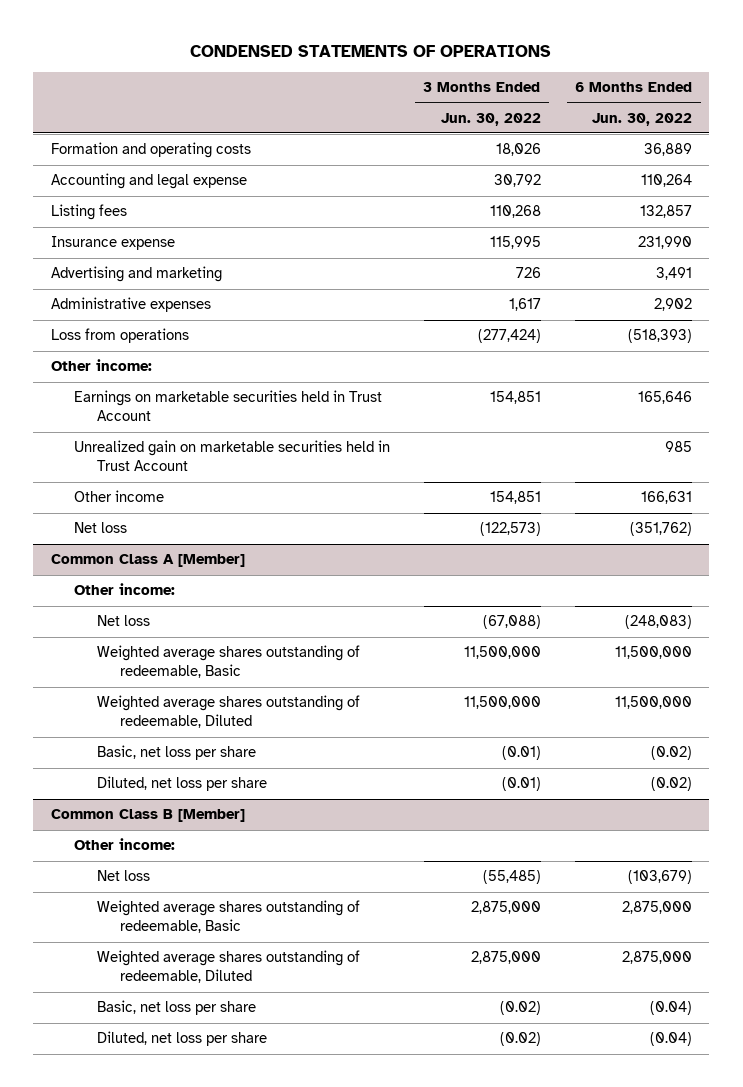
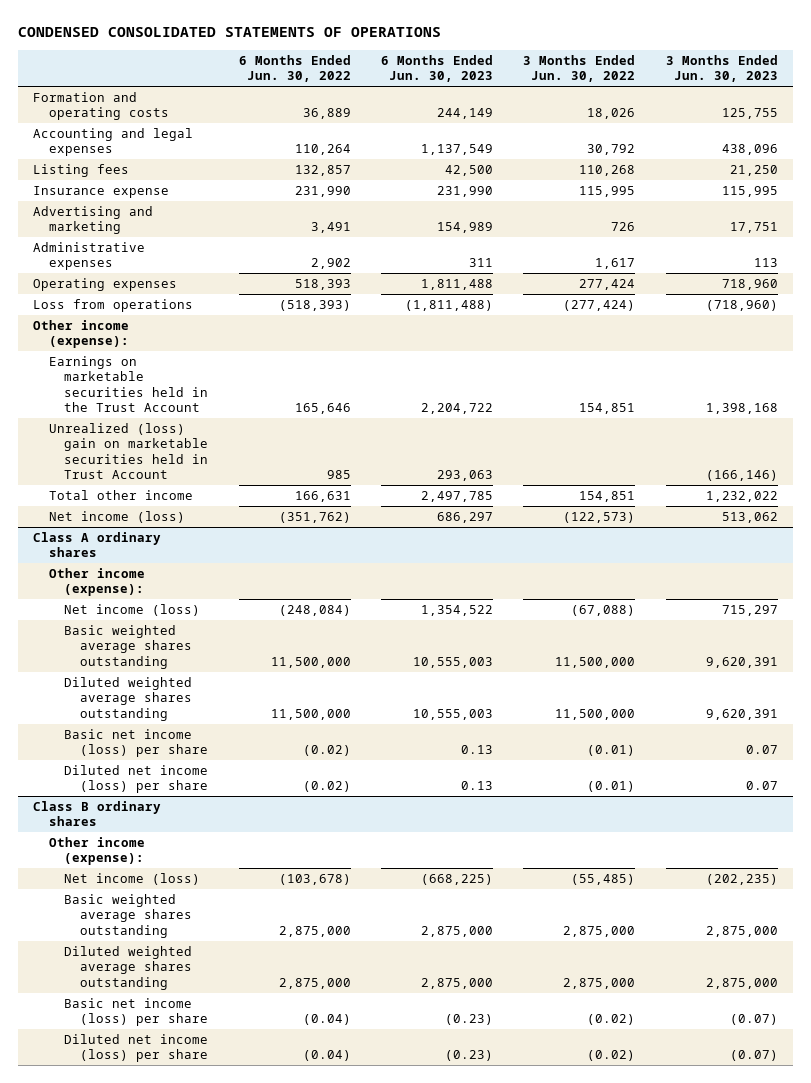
[190,44,552,57] CONDENSED STATEMENTS OF OPERATIONS -> [17,27,441,38] CONDENSED CONSOLIDATED STATEMENTS OF OPERATIONS
none -> [381,55,494,83] 6 Months Ended Jun. 30, 2023
none -> [665,55,778,83] 3 Months Ended Jun. 30, 2023
[50,173,247,190] Accounting and legal expense -> [33,128,194,157] Accounting and legal expenses
none -> [33,278,178,292] Operating expenses
[50,359,152,372] Other income: -> [33,320,130,349] Other income (expense):
[73,390,382,422] Earnings on marketable securities held in Trust Account -> [48,356,209,412] Earnings on marketable securities held in the Trust Account
[73,440,390,472] Unrealized gain on marketable securities held in Trust Account -> [48,423,209,479] Unrealized (loss) gain on marketable securities held in Trust Account
[73,490,164,503] Other income -> [48,490,193,501] Total other income
[73,522,127,534] Net loss -> [48,511,185,524] Net income (loss)
[50,554,245,568] Common Class A [Member] -> [33,532,162,558] Class A ordinary shares
[73,583,175,596] Other income: -> [48,568,145,597] Other income (expense):
[96,615,150,627] Net loss -> [64,604,201,617] Net income (loss)
[625,615,693,630] (248,083) -> [278,605,351,617] (248,084)
[96,645,360,679] Weighted average shares outstanding of redeemable, Basic -> [64,625,193,669] Basic weighted average shares outstanding
[96,695,360,729] Weighted average shares outstanding of redeemable, Diluted -> [64,677,193,721] Diluted weighted average shares outstanding
[96,745,256,761] Basic, net loss per share -> [64,729,209,758] Basic net income (loss) per share
[96,776,267,792] Diluted, net loss per share -> [64,765,209,794] Diluted net income (loss) per share
[50,809,245,823] Common Class B [Member] -> [33,801,162,827] Class B ordinary shares
[73,838,175,851] Other income: -> [48,837,145,866] Other income (expense):
[96,870,150,882] Net loss -> [64,873,201,886] Net income (loss)
[628,870,693,885] (103,679) -> [278,874,351,886] (103,678)
[96,900,360,934] Weighted average shares outstanding of redeemable, Basic -> [64,894,193,938] Basic weighted average shares outstanding
[96,950,360,984] Weighted average shares outstanding of redeemable, Diluted -> [64,946,193,990] Diluted weighted average shares outstanding
[96,1000,256,1016] Basic, net loss per share -> [64,998,209,1027] Basic net income (loss) per share
[96,1031,267,1047] Diluted, net loss per share -> [64,1034,209,1063] Diluted net income (loss) per share

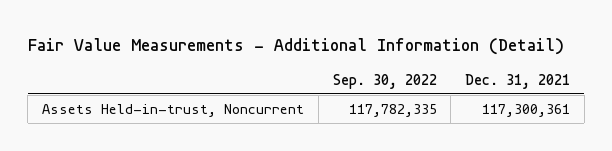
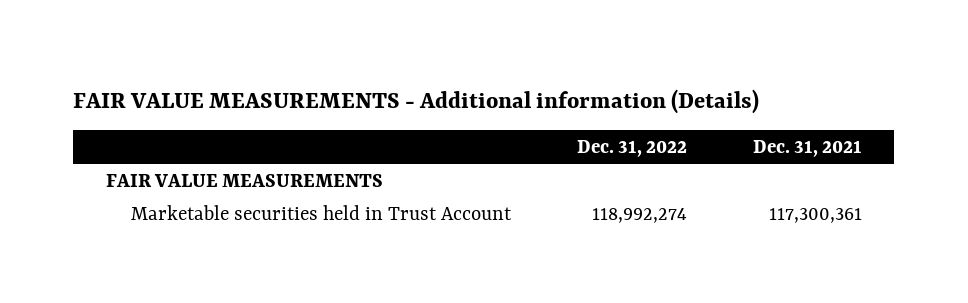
[27,37,564,55] Fair Value Measurements - Additional Information (Detail) -> [73,88,760,114] FAIR VALUE MEASUREMENTS - Additional information (Details)
[332,73,437,89] Sep. 30, 2022 -> none
none -> [576,139,687,157] Dec. 31, 2022
none -> [106,173,384,187] FAIR VALUE MEASUREMENTS
[42,104,305,118] Assets Held-in-trust, Noncurrent -> [131,204,513,220] Marketable securities held in Trust Account

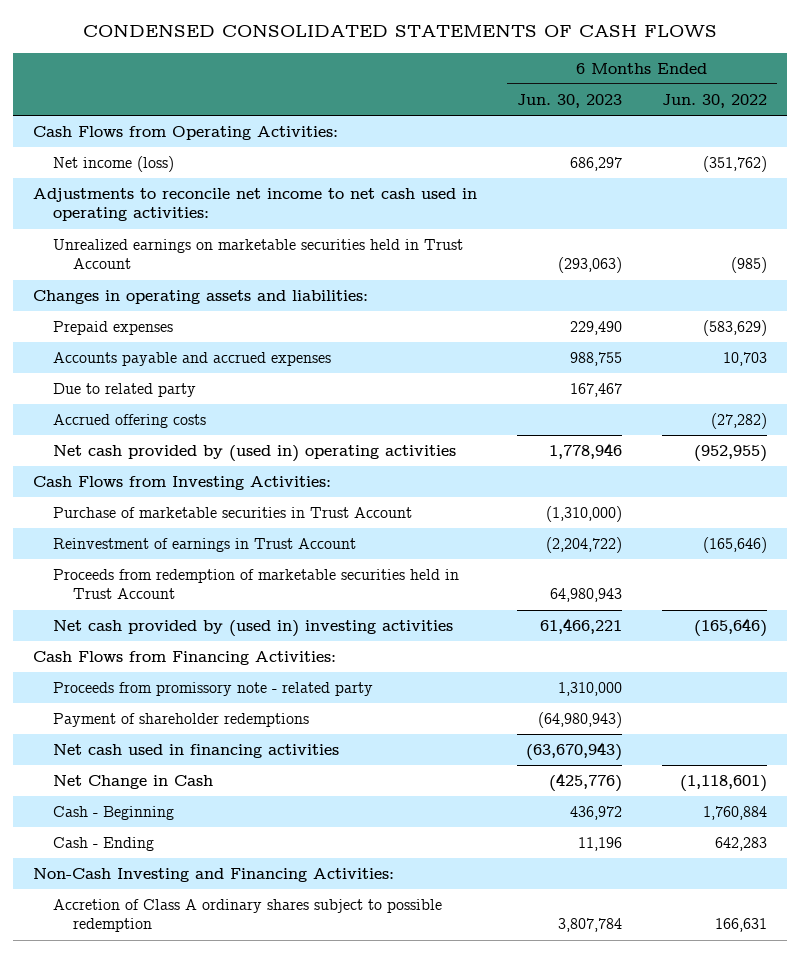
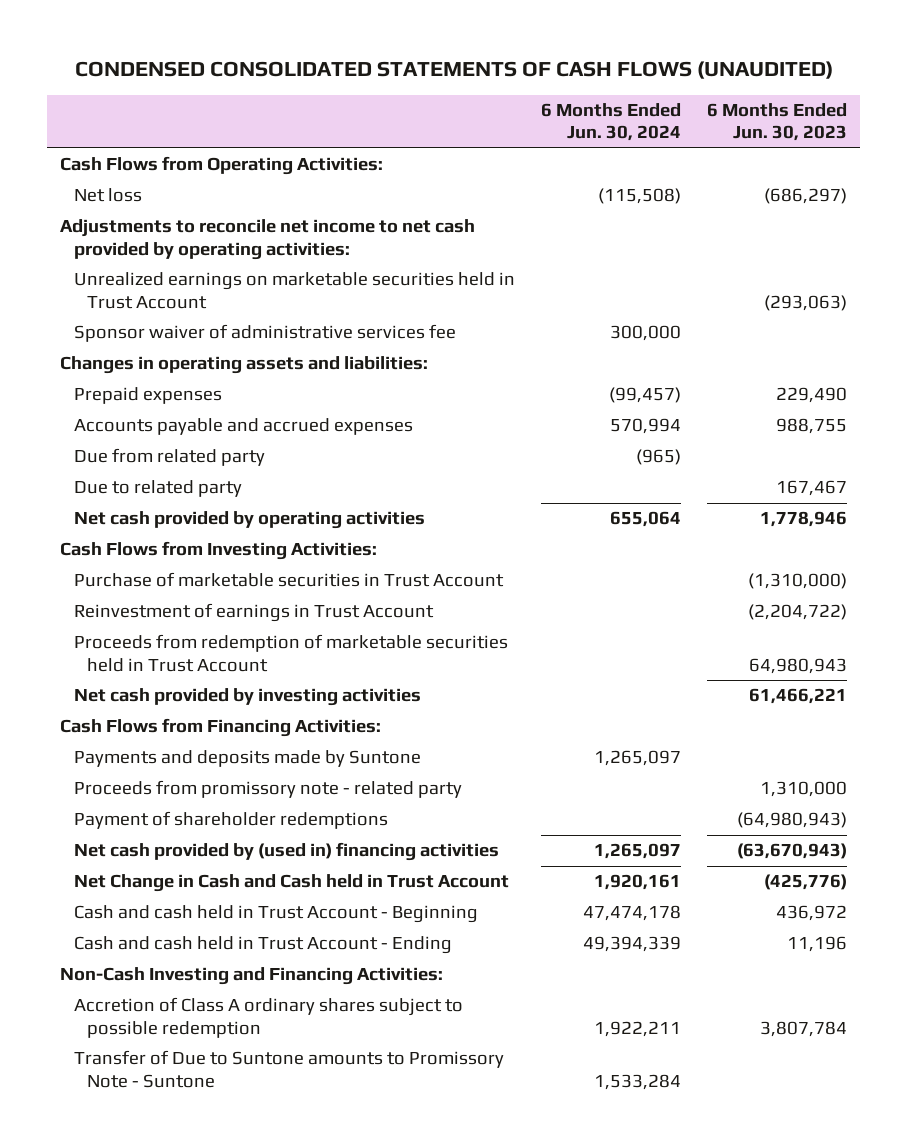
[82,24,717,38] CONDENSED CONSOLIDATED STATEMENTS OF CASH FLOWS -> [74,61,833,80] CONDENSED CONSOLIDATED STATEMENTS OF CASH FLOWS (UNAUDITED)
[661,93,767,108] Jun. 30, 2022 -> none
none -> [540,103,681,142] 6 Months Ended Jun. 30, 2024
[52,155,174,172] Net income (loss) -> [73,188,142,203] Net loss
[569,156,622,171] 686,297 -> [763,188,847,205] (686,297)
[32,187,477,222] Adjustments to reconcile net income to net cash used in operating activities: -> [60,219,476,260] Adjustments to reconcile net income to net cash provided by operating activities:
none -> [73,324,456,343] Sponsor waiver of administrative services fee
none -> [73,448,265,467] Due from related party
[52,413,206,428] Accrued offering costs -> none
[52,444,456,462] Net cash provided by (used in) operating activities -> [73,511,425,530] Net cash provided by operating activities
[52,619,453,637] Net cash provided by (used in) investing activities -> [73,688,421,707] Net cash provided by investing activities
none -> [73,750,421,768] Payments and deposits made by Suntone
[52,743,339,758] Net cash used in financing activities -> [73,842,499,862] Net cash provided by (used in) financing activities
[52,774,213,789] Net Change in Cash -> [73,874,509,893] Net Change in Cash and Cash held in Trust Account
[52,805,174,820] Cash - Beginning -> [73,905,478,924] Cash and cash held in Trust Account - Beginning
[52,836,154,851] Cash - Ending -> [73,936,452,955] Cash and cash held in Trust Account - Ending
none -> [73,1050,504,1088] Transfer of Due to Suntone amounts to Promissory Note - Suntone

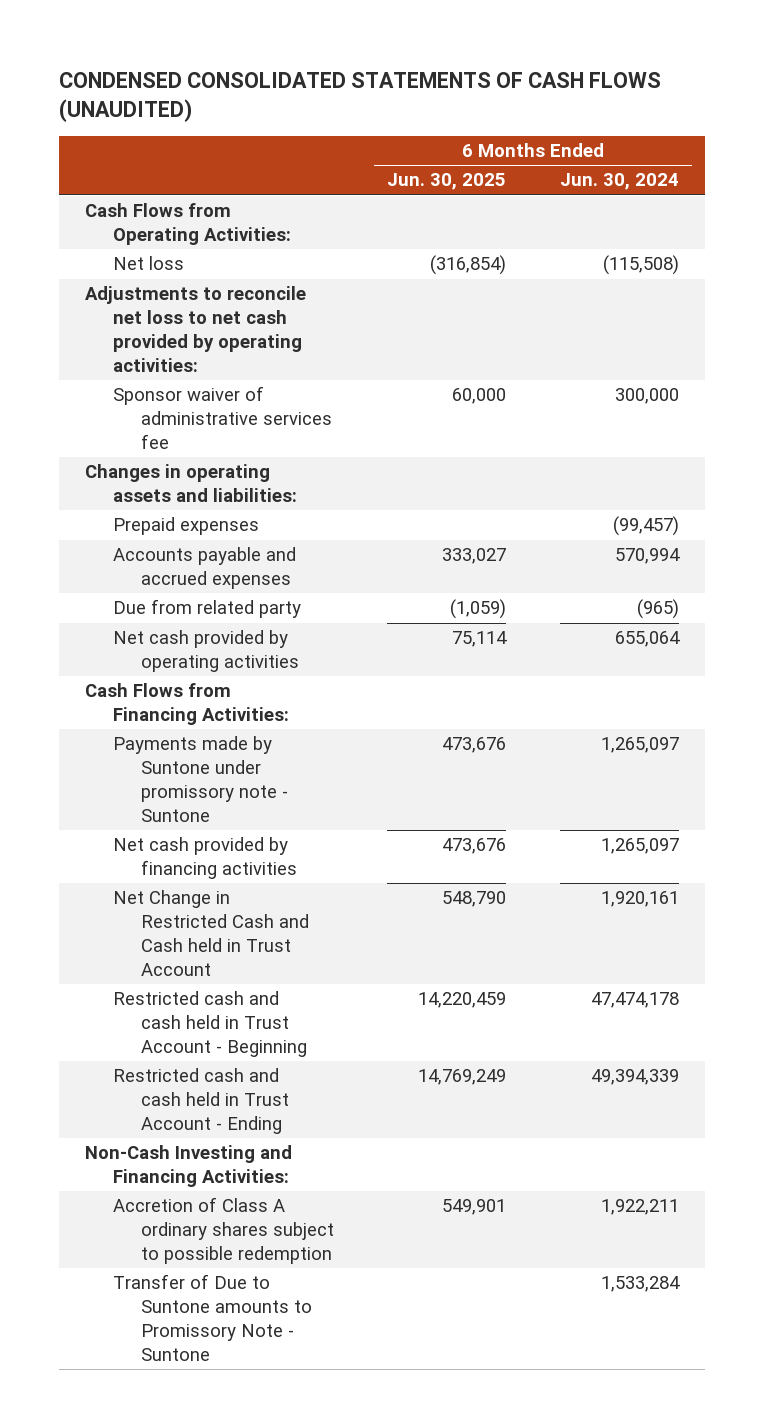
[706,103,847,142] 6 Months Ended Jun. 30, 2023 -> none
none -> [387,173,507,191] Jun. 30, 2025
[73,272,515,309] Unrealized earnings on marketable securities held in Trust Account -> none
[60,219,476,260] Adjustments to reconcile net income to net cash provided by operating activities: -> [85,286,307,373] Adjustments to reconcile net loss to net cash provided by operating activities:
[73,480,242,498] Due to related party -> none
[60,541,378,561] Cash Flows from Investing Activities: -> none
[73,572,504,588] Purchase of marketable securities in Trust Account -> none
[73,603,434,623] Reinvestment of earnings in Trust Account -> none
[73,634,508,672] Proceeds from redemption of marketable securities held in Trust Account -> none
[73,688,421,707] Net cash provided by investing activities -> none
[73,780,462,799] Proceeds from promissory note - related party -> none
[73,811,388,830] Payment of shareholder redemptions -> none
[73,750,421,768] Payments and deposits made by Suntone -> [113,736,289,823] Payments made by Suntone under promissory note - Suntone
[73,842,499,862] Net cash provided by (used in) financing activities -> [113,837,298,880] Net cash provided by financing activities
[73,874,509,893] Net Change in Cash and Cash held in Trust Account -> [113,890,310,977] Net Change in Restricted Cash and Cash held in Trust Account
[73,905,478,924] Cash and cash held in Trust Account - Beginning -> [113,991,308,1058] Restricted cash and cash held in Trust Account - Beginning
[73,936,452,955] Cash and cash held in Trust Account - Ending -> [113,1068,290,1135] Restricted cash and cash held in Trust Account - Ending

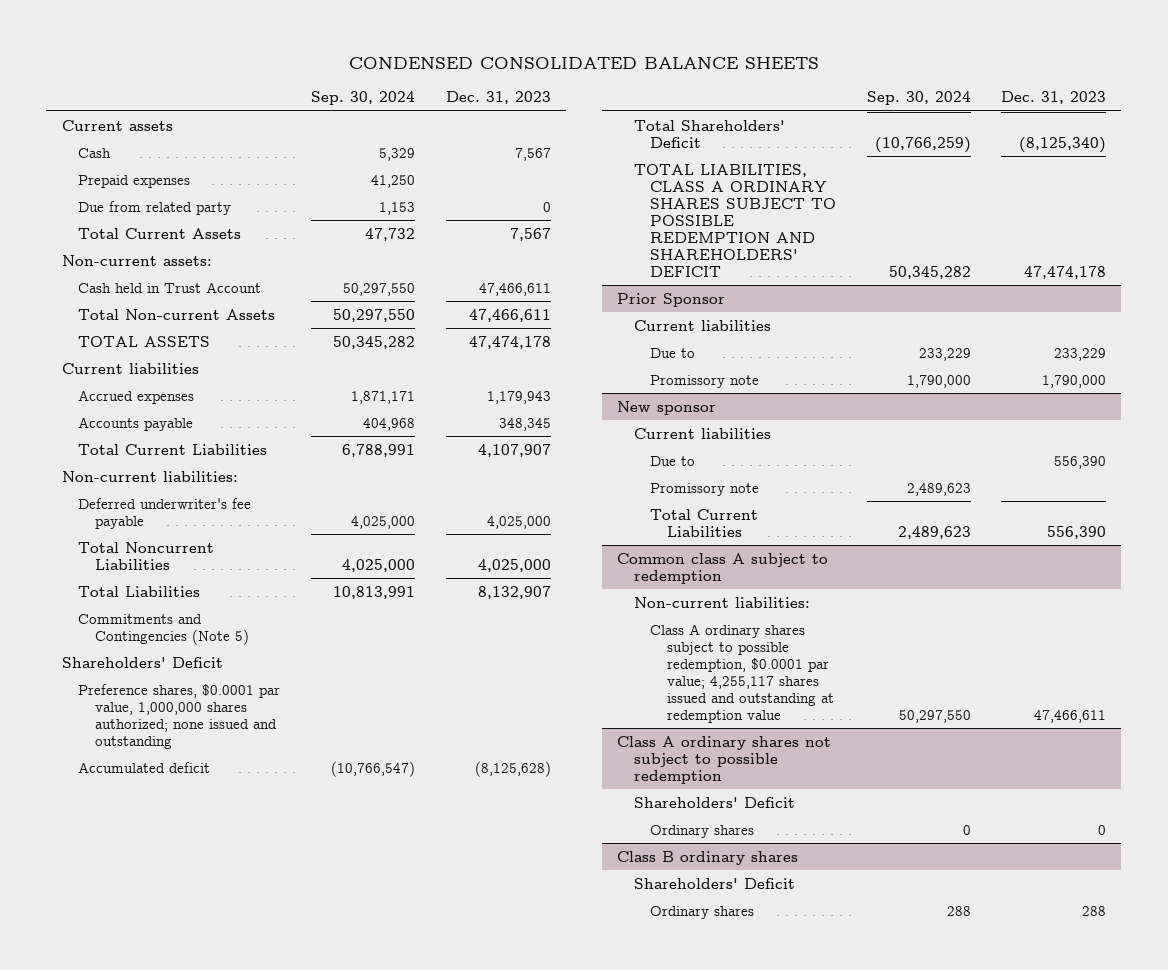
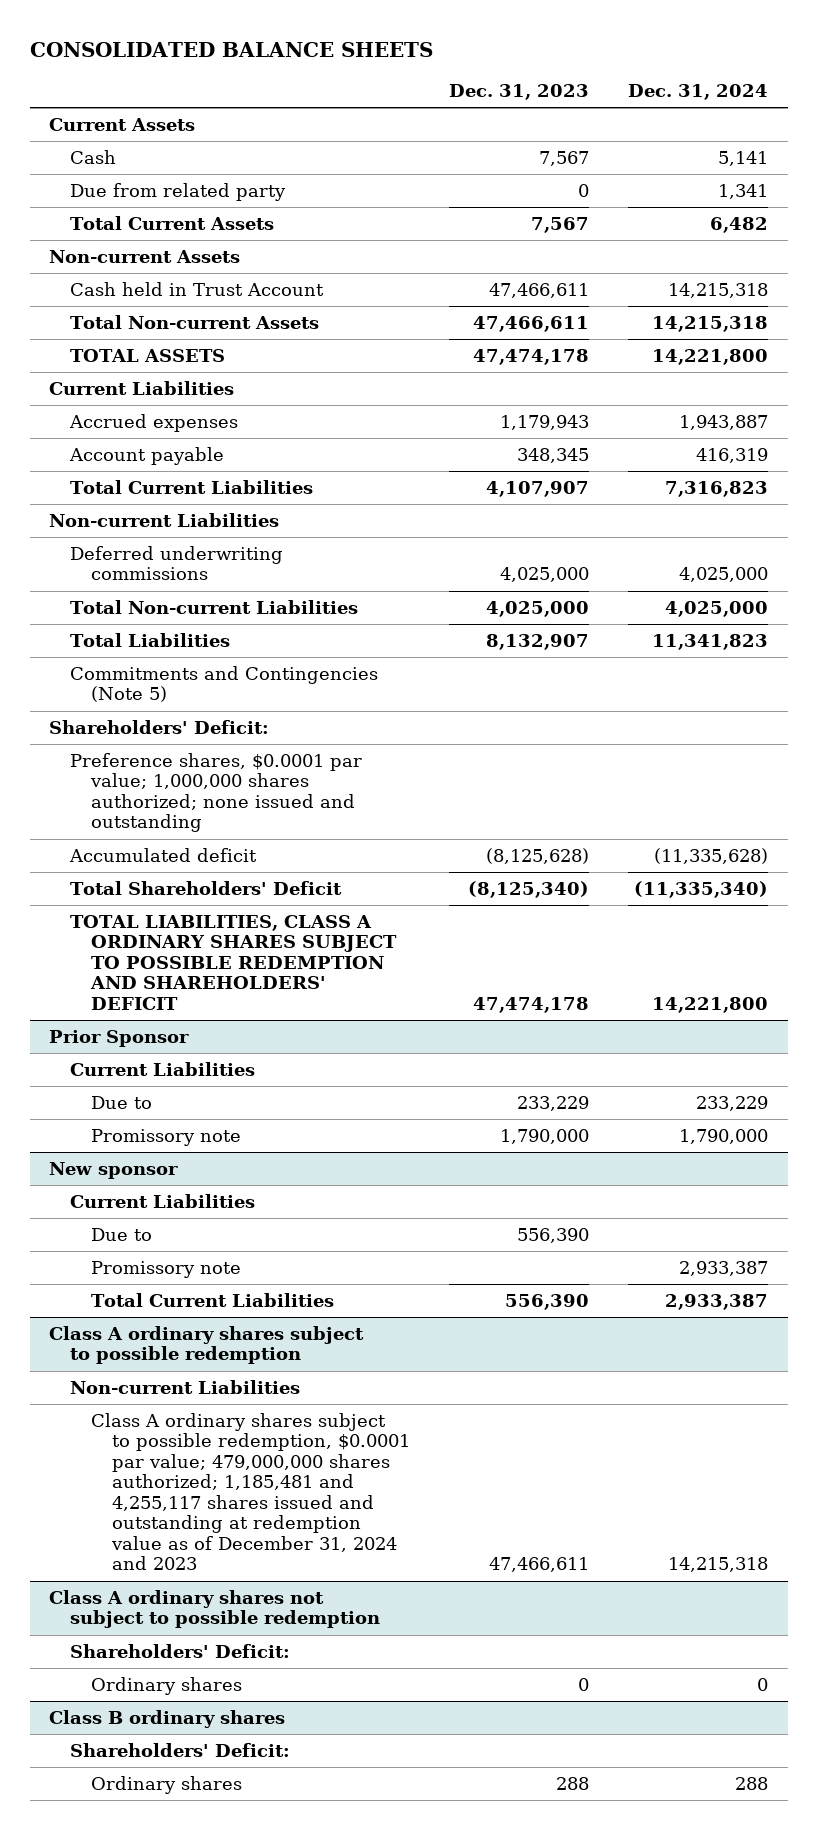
[348,56,819,69] CONDENSED CONSOLIDATED BALANCE SHEETS -> [29,41,433,57] CONSOLIDATED BALANCE SHEETS
[311,90,416,105] Sep. 30, 2024 -> none
none -> [628,84,769,101] Dec. 31, 2024
[61,119,173,131] Current assets -> [49,118,196,132] Current Assets
[78,174,191,188] Prepaid expenses -> none
[61,254,212,266] Non-current assets: -> [49,250,241,264] Non-current Assets
[61,362,199,374] Current liabilities -> [49,381,235,396] Current Liabilities
[78,416,194,431] Accounts payable -> [69,447,225,466] Account payable
[61,470,238,482] Non-current liabilities: -> [49,513,280,528] Non-current Liabilities
[78,497,252,529] Deferred underwriter's fee payable -> [70,546,284,581] Deferred underwriting commissions
[78,541,215,570] Total Noncurrent Liabilities -> [70,600,359,615] Total Non-current Liabilities
[61,656,223,668] Shareholders' Deficit -> [49,720,270,735] Shareholders' Deficit:
[78,683,281,749] Preference shares, $0.0001 par value, 1,000,000 shares authorized; none issued and outstanding -> [70,753,363,833] Preference shares, $0.0001 par value; 1,000,000 shares authorized; none issued and outstanding
[633,319,771,331] Current liabilities -> [70,1062,256,1077] Current Liabilities
[633,427,771,439] Current liabilities -> [70,1194,256,1209] Current Liabilities
[617,552,829,584] Common class A subject to redemption -> [49,1326,365,1365] Class A ordinary shares subject to possible redemption
[633,596,810,608] Non-current liabilities: -> [70,1380,301,1395] Non-current Liabilities
[650,623,834,723] Class A ordinary shares subject to possible redemption, $0.0001 par value; 4,255,117 shares issued and outstanding at redemption value -> [90,1413,410,1571] Class A ordinary shares subject to possible redemption, $0.0001 par value; 479,000,000 shares authorized; 1,185,481 and 4,255,117 shares issued and outstanding at redemption value as of December 31, 2024 and 2023
[633,796,795,808] Shareholders' Deficit -> [70,1644,291,1659] Shareholders' Deficit:
[633,877,795,889] Shareholders' Deficit -> [70,1743,291,1758] Shareholders' Deficit:

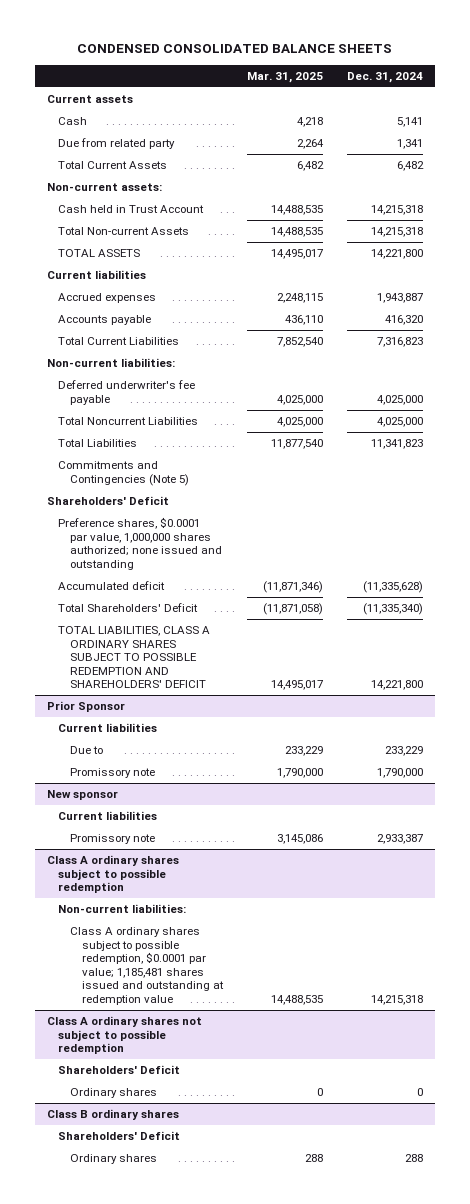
[29,41,433,57] CONSOLIDATED BALANCE SHEETS -> [76,43,392,53] CONDENSED CONSOLIDATED BALANCE SHEETS
[448,84,589,101] Dec. 31, 2023 -> none
none -> [246,71,323,83] Mar. 31, 2025
[49,118,196,132] Current Assets -> [46,95,133,104] Current assets
[49,250,241,264] Non-current Assets -> [46,183,162,192] Non-current assets:
[49,381,235,396] Current Liabilities -> [46,270,146,280] Current liabilities
[69,447,225,466] Account payable -> [58,315,152,326] Accounts payable
[696,448,769,464] 416,319 -> [384,315,423,326] 416,320
[49,513,280,528] Non-current Liabilities -> [46,358,175,368] Non-current liabilities:
[70,546,284,581] Deferred underwriting commissions -> [58,380,196,405] Deferred underwriter's fee payable
[70,600,359,615] Total Non-current Liabilities -> [58,417,199,426] Total Noncurrent Liabilities
[49,720,270,735] Shareholders' Deficit: -> [46,496,169,506] Shareholders' Deficit
[70,753,363,833] Preference shares, $0.0001 par value; 1,000,000 shares authorized; none issued and outstanding -> [58,517,223,570] Preference shares, $0.0001 par value, 1,000,000 shares authorized; none issued and outstanding
[70,1062,256,1077] Current Liabilities -> [58,723,158,733] Current liabilities
[90,1228,152,1242] Due to -> none
[70,1194,256,1209] Current Liabilities -> [58,811,158,821] Current liabilities
[90,1293,334,1308] Total Current Liabilities -> none
[70,1380,301,1395] Non-current Liabilities -> [58,904,187,914] Non-current liabilities:
[90,1413,410,1571] Class A ordinary shares subject to possible redemption, $0.0001 par value; 479,000,000 shares authorized; 1,185,481 and 4,255,117 shares issued and outstanding at redemption value as of December 31, 2024 and 2023 -> [70,927,224,1005] Class A ordinary shares subject to possible redemption, $0.0001 par value; 1,185,481 shares issued and outstanding at redemption value
[70,1644,291,1659] Shareholders' Deficit: -> [58,1065,181,1075] Shareholders' Deficit
[70,1743,291,1758] Shareholders' Deficit: -> [58,1131,181,1141] Shareholders' Deficit

